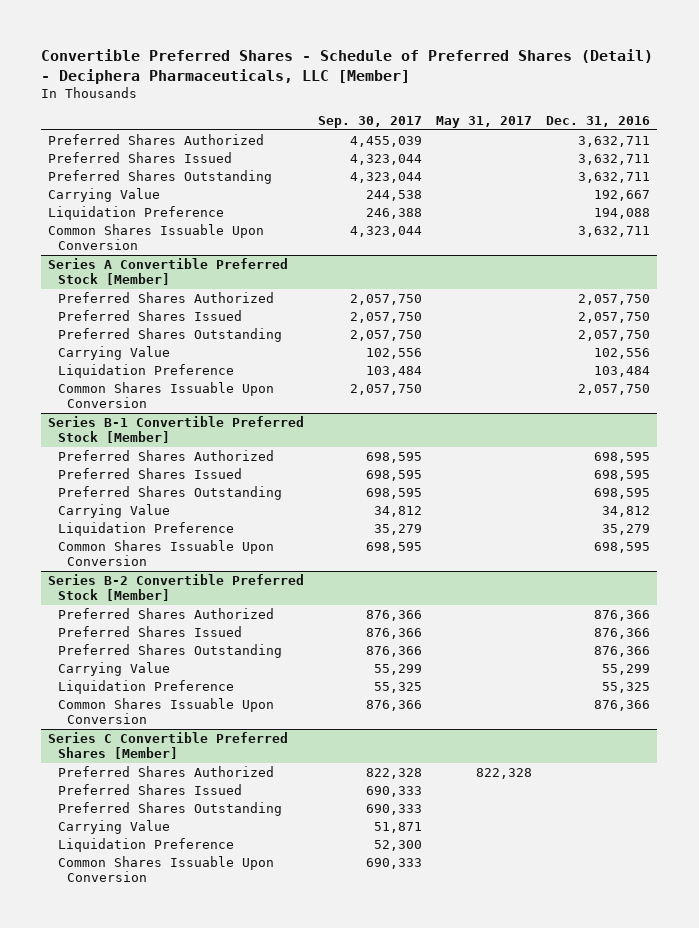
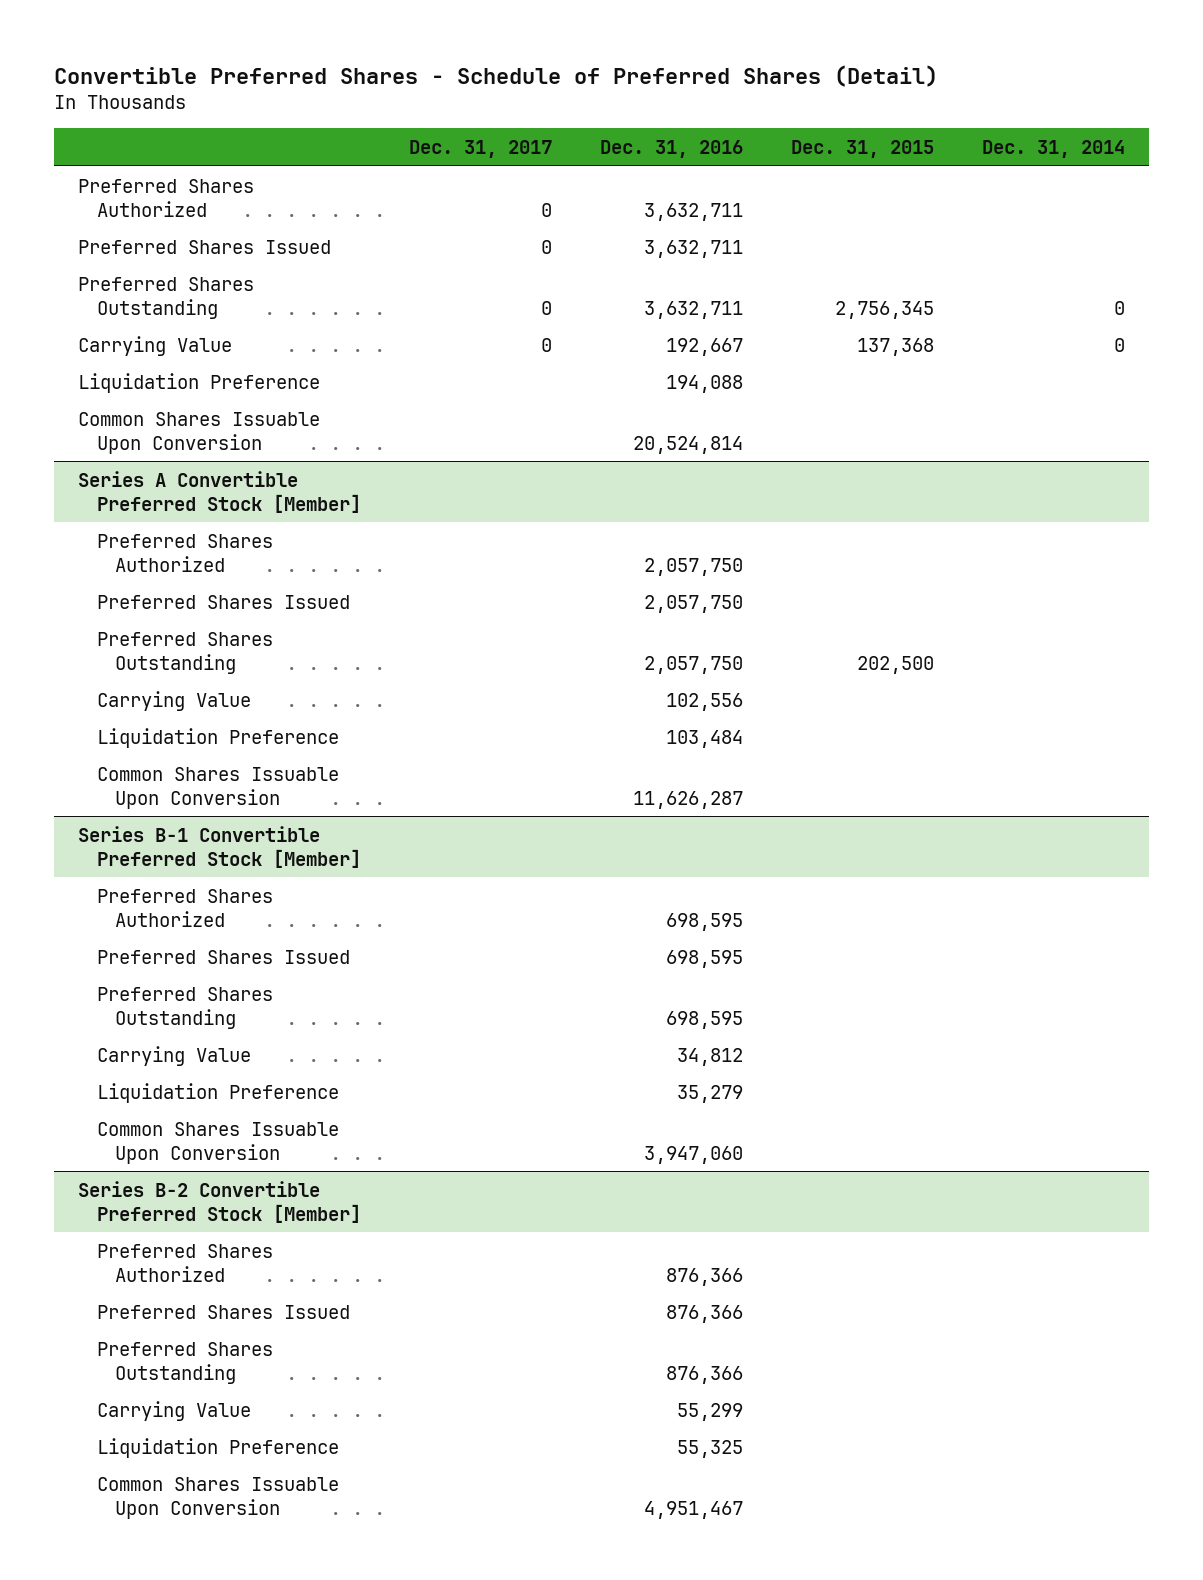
[41,49,654,85] Convertible Preferred Shares - Schedule of Preferred Shares (Detail) - Deciphera Pharmaceuticals, LLC [Member] -> [54,64,939,87] Convertible Preferred Shares - Schedule of Preferred Shares (Detail)
[318,116,423,129] Sep. 30, 2017 -> none
[436,116,533,129] May 31, 2017 -> none
none -> [408,139,552,158] Dec. 31, 2017
none -> [791,139,935,158] Dec. 31, 2015
none -> [982,139,1126,158] Dec. 31, 2014
[578,225,651,237] 3,632,711 -> [632,435,743,454] 20,524,814
[578,383,651,395] 2,057,750 -> [632,790,743,809] 11,626,287
[594,541,651,553] 698,595 -> [643,1145,743,1164] 3,947,060
[48,731,289,759] Series C Convertible Preferred Shares [Member] -> none
[57,765,274,777] Preferred Shares Authorized -> none
[57,783,242,795] Preferred Shares Issued -> none
[57,801,282,816] Preferred Shares Outstanding -> none
[57,819,170,834] Carrying Value -> none
[57,837,234,852] Liquidation Preference -> none
[57,855,274,882] Common Shares Issuable Upon Conversion -> none
[594,699,651,711] 876,366 -> [643,1500,743,1519] 4,951,467

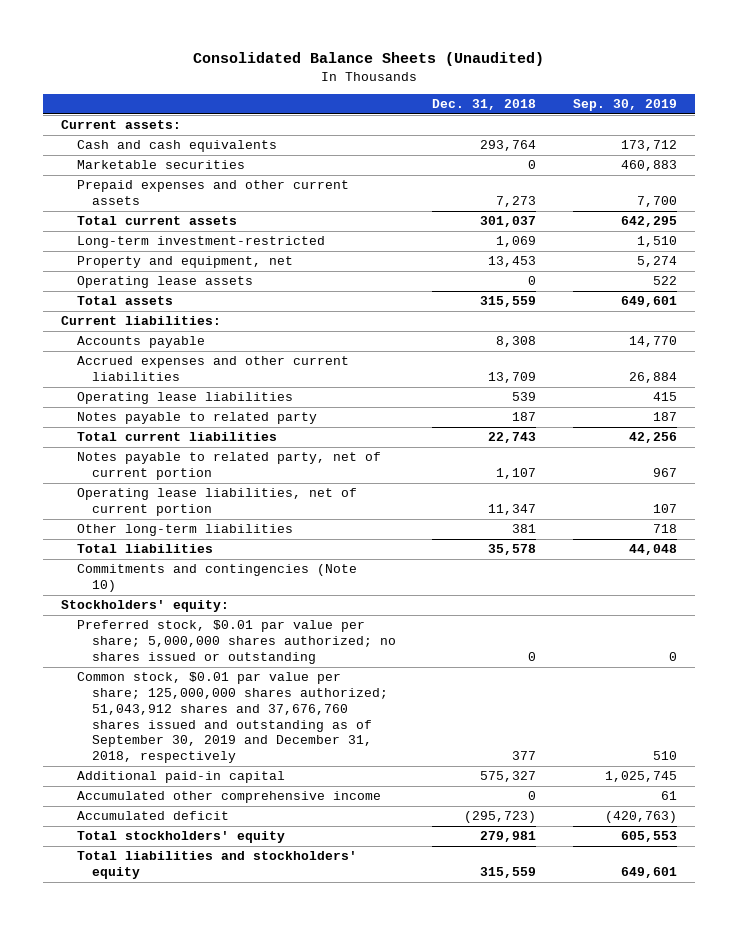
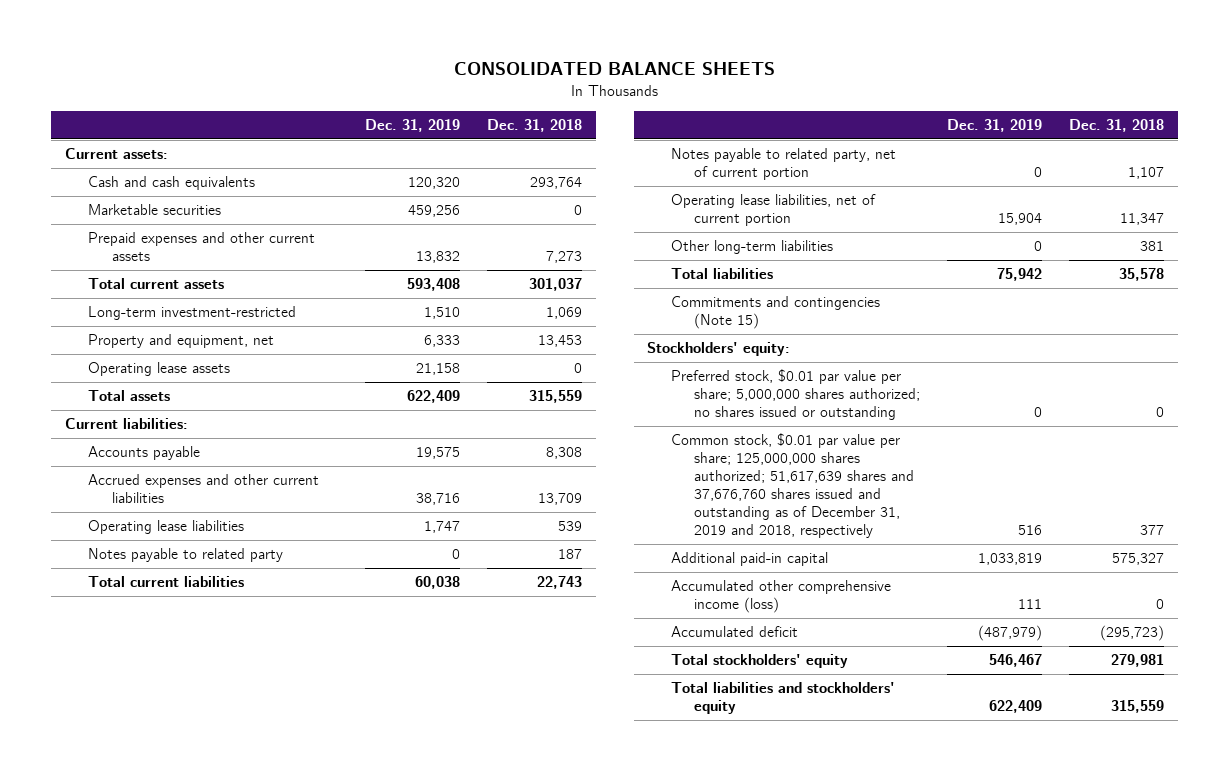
[193,52,545,67] Consolidated Balance Sheets (Unaudited) -> [453,62,775,76] CONSOLIDATED BALANCE SHEETS
[572,98,677,111] Sep. 30, 2019 -> none
none -> [365,119,461,133] Dec. 31, 2019
[76,564,357,593] Commitments and contingencies (Note 10) -> [670,296,880,330] Commitments and contingencies (Note 15)
[76,672,389,764] Common stock, $0.01 par value per share; 125,000,000 shares authorized; 51,043,912 shares and 37,676,760 shares issued and outstanding as of September 30, 2019 and December 31, 2018, respectively -> [670,433,915,539] Common stock, $0.01 par value per share; 125,000,000 shares authorized; 51,617,639 shares and 37,676,760 shares issued and outstanding as of December 31, 2019 and 2018, respectively
[76,791,381,804] Accumulated other comprehensive income -> [670,580,891,614] Accumulated other comprehensive income (loss)

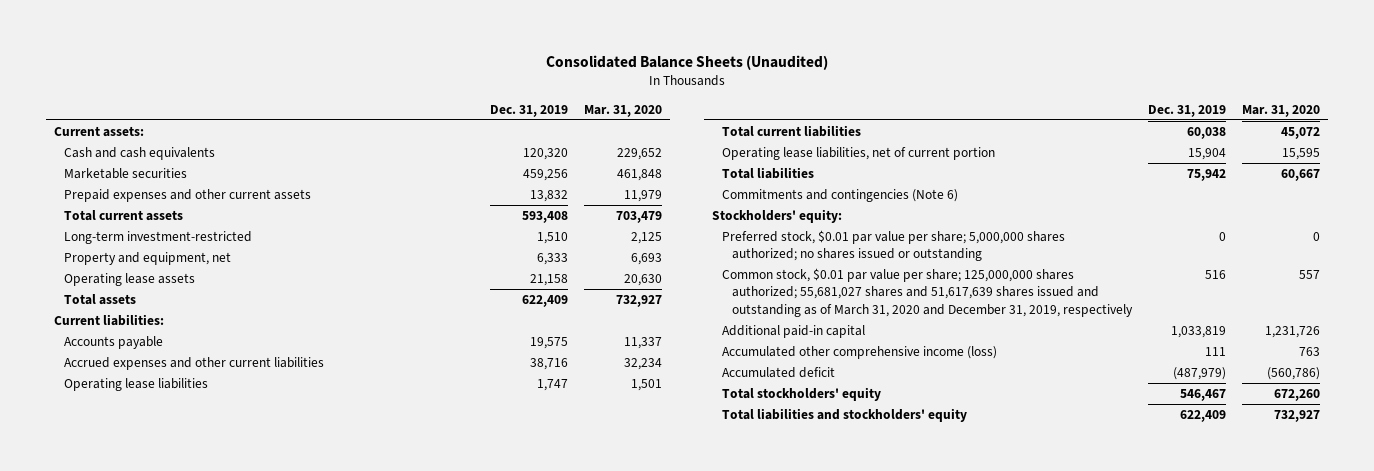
[453,62,775,76] CONSOLIDATED BALANCE SHEETS -> [545,54,828,70] Consolidated Balance Sheets (Unaudited)
[487,119,583,133] Dec. 31, 2018 -> none
none -> [583,104,662,117] Mar. 31, 2020
[88,548,284,563] Notes payable to related party -> none
[670,148,896,181] Notes payable to related party, net of current portion -> none
[670,240,833,255] Other long-term liabilities -> none
[670,296,880,330] Commitments and contingencies (Note 15) -> [721,188,958,202] Commitments and contingencies (Note 6)
[670,433,915,539] Common stock, $0.01 par value per share; 125,000,000 shares authorized; 51,617,639 shares and 37,676,760 shares issued and outstanding as of December 31, 2019 and 2018, respectively -> [721,267,1133,317] Common stock, $0.01 par value per share; 125,000,000 shares authorized; 55,681,027 shares and 51,617,639 shares issued and outstanding as of March 31, 2020 and December 31, 2019, respectively

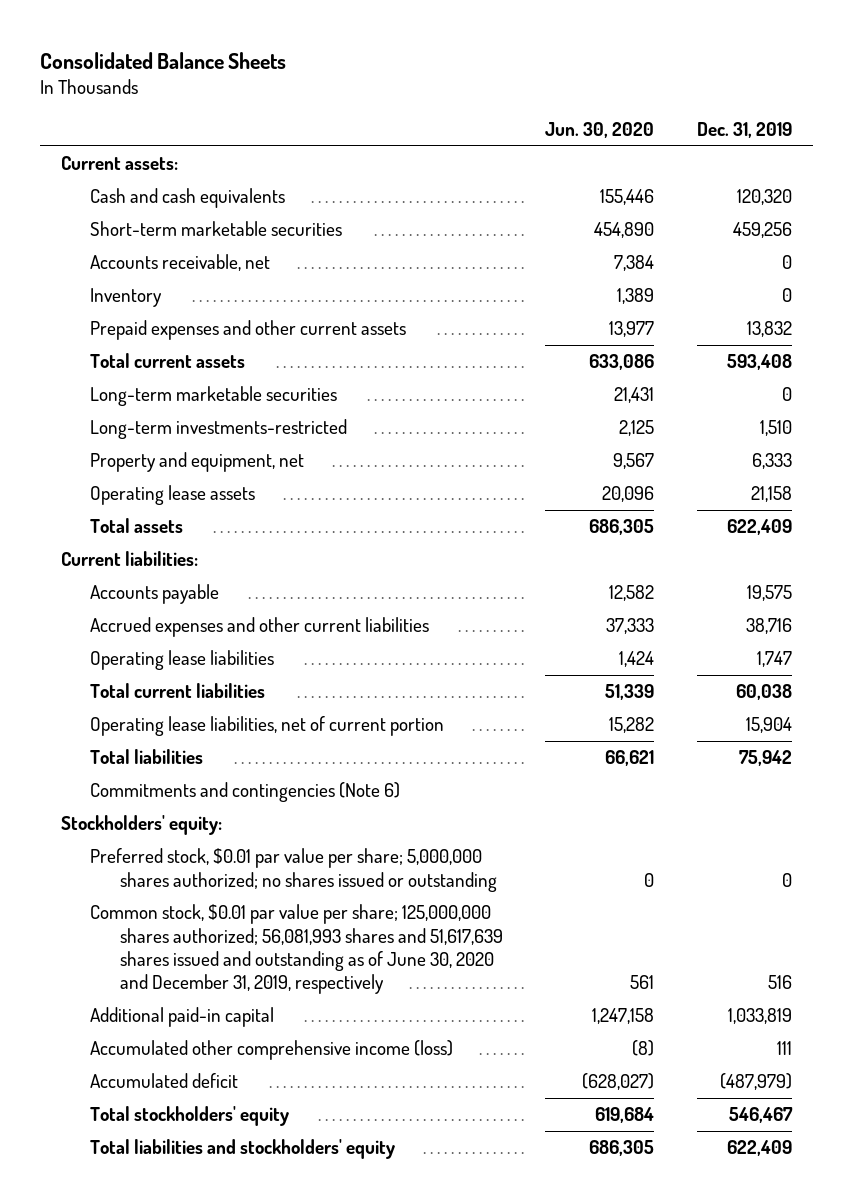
[545,54,828,70] Consolidated Balance Sheets (Unaudited) -> [39,52,286,70] Consolidated Balance Sheets
[583,104,662,117] Mar. 31, 2020 -> none
none -> [545,122,655,139] Jun. 30, 2020
[63,167,187,179] Marketable securities -> [90,221,343,237] Short-term marketable securities
none -> [90,254,271,272] Accounts receivable, net
none -> [90,288,163,308] Inventory
none -> [90,386,338,407] Long-term marketable securities
[63,230,252,244] Long-term investment-restricted -> [90,419,348,440] Long-term investments-restricted
[721,267,1133,317] Common stock, $0.01 par value per share; 125,000,000 shares authorized; 55,681,027 shares and 51,617,639 shares issued and outstanding as of March 31, 2020 and December 31, 2019, respectively -> [90,904,503,995] Common stock, $0.01 par value per share; 125,000,000 shares authorized; 56,081,993 shares and 51,617,639 shares issued and outstanding as of June 30, 2020 and December 31, 2019, respectively

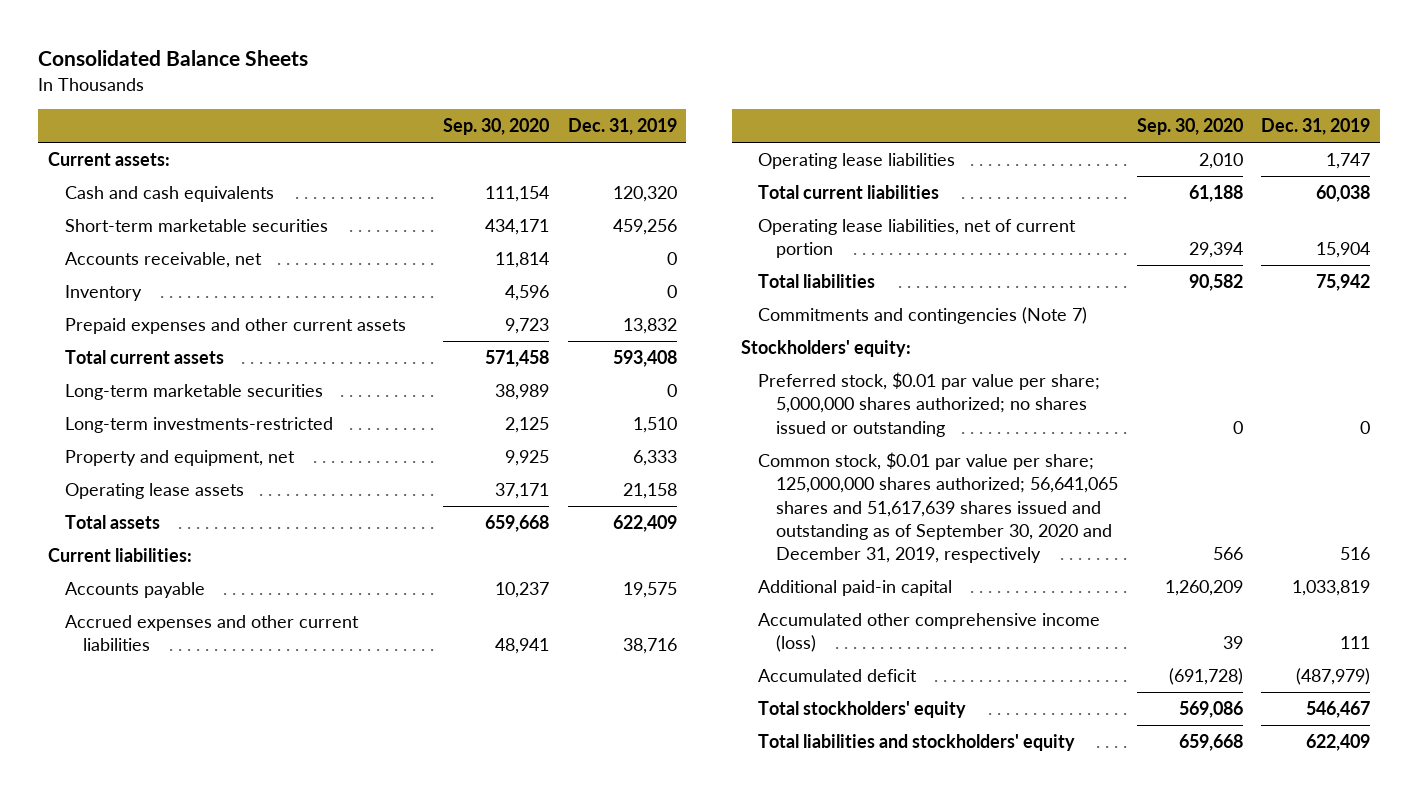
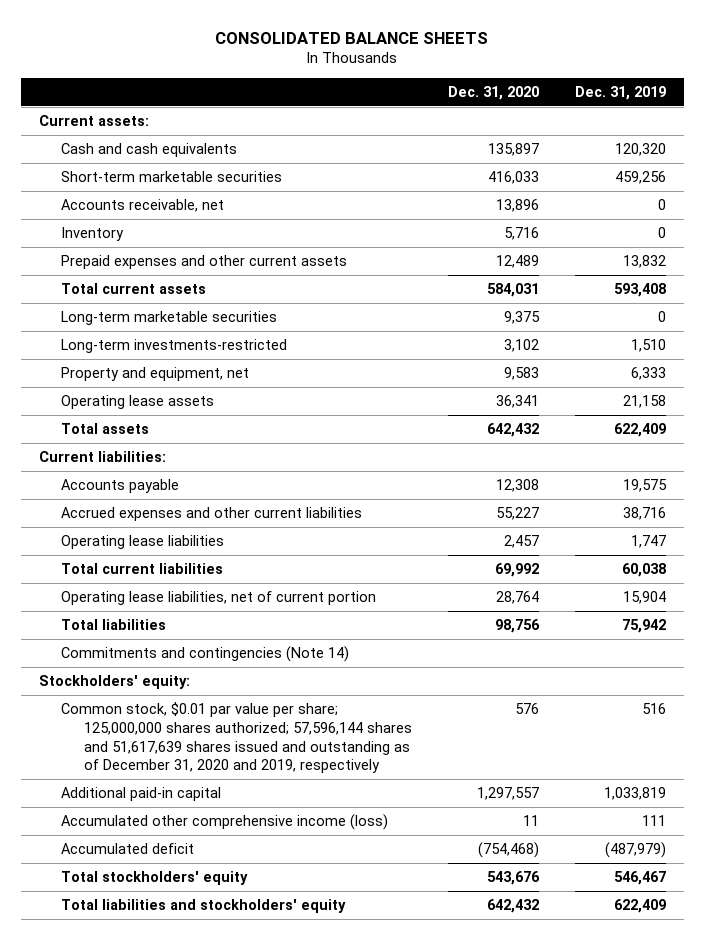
[38,50,309,67] Consolidated Balance Sheets -> [215,31,489,44] CONSOLIDATED BALANCE SHEETS
[443,117,550,135] Sep. 30, 2020 -> none
none -> [447,85,539,100] Dec. 31, 2020
[758,307,1088,325] Commitments and contingencies (Note 7) -> [61,646,350,663] Commitments and contingencies (Note 14)
[758,372,1101,437] Preferred stock, $0.01 par value per share; 5,000,000 shares authorized; no shares issued or outstanding -> none
[758,452,1118,564] Common stock, $0.01 par value per share; 125,000,000 shares authorized; 56,641,065 shares and 51,617,639 shares issued and outstanding as of September 30, 2020 and December 31, 2019, respectively -> [61,702,412,774] Common stock, $0.01 par value per share; 125,000,000 shares authorized; 57,596,144 shares and 51,617,639 shares issued and outstanding as of December 31, 2020 and 2019, respectively

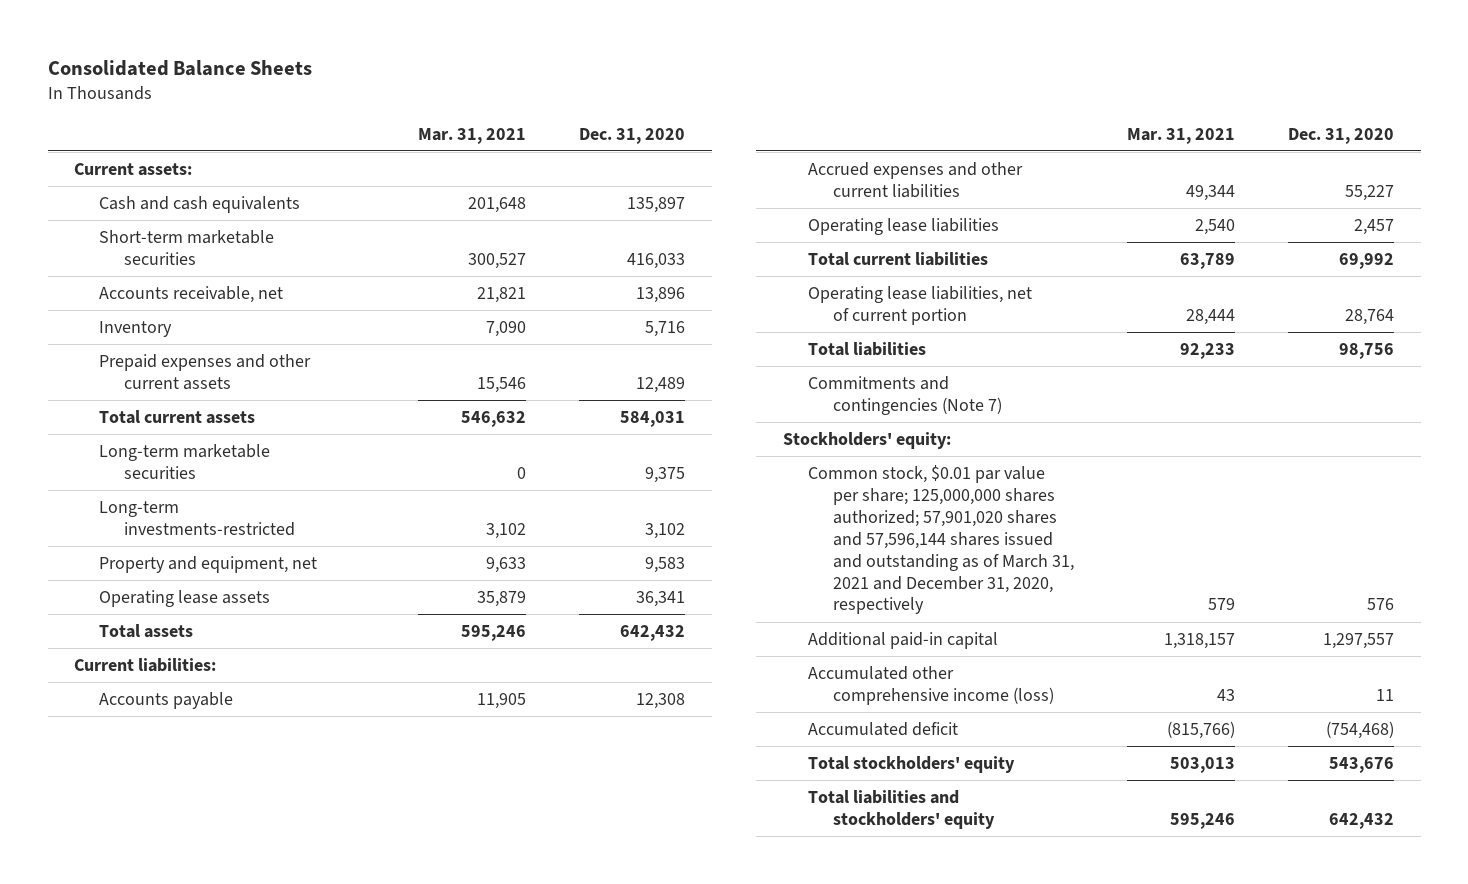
[215,31,489,44] CONSOLIDATED BALANCE SHEETS -> [47,60,312,77] Consolidated Balance Sheets
[574,85,666,100] Dec. 31, 2019 -> none
none -> [418,127,527,144] Mar. 31, 2021
[61,646,350,663] Commitments and contingencies (Note 14) -> [807,375,1002,415] Commitments and contingencies (Note 7)
[61,702,412,774] Common stock, $0.01 par value per share; 125,000,000 shares authorized; 57,596,144 shares and 51,617,639 shares issued and outstanding as of December 31, 2020 and 2019, respectively -> [807,464,1074,615] Common stock, $0.01 par value per share; 125,000,000 shares authorized; 57,901,020 shares and 57,596,144 shares issued and outstanding as of March 31, 2021 and December 31, 2020, respectively

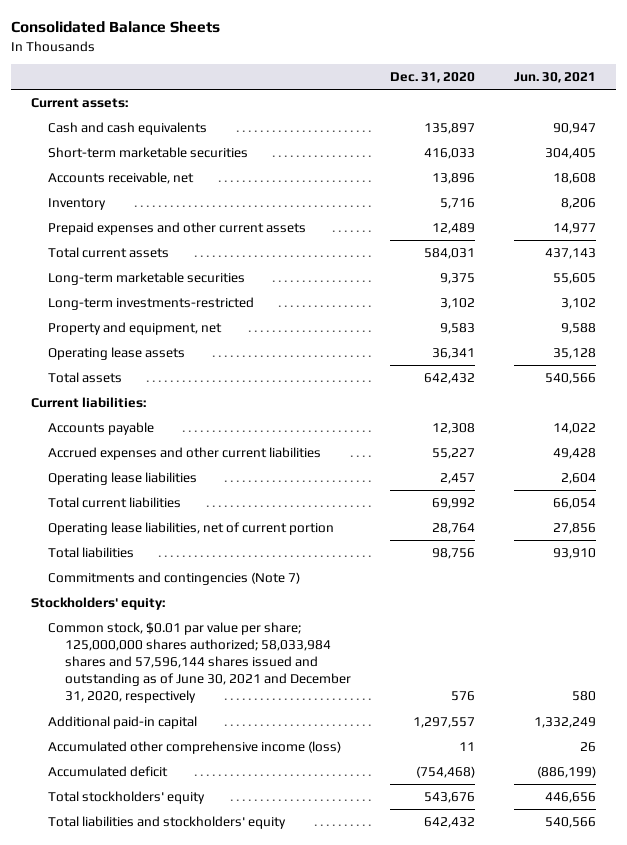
[418,127,527,144] Mar. 31, 2021 -> none
none -> [514,71,597,83] Jun. 30, 2021
[807,464,1074,615] Common stock, $0.01 par value per share; 125,000,000 shares authorized; 57,901,020 shares and 57,596,144 shares issued and outstanding as of March 31, 2021 and December 31, 2020, respectively -> [47,621,351,704] Common stock, $0.01 par value per share; 125,000,000 shares authorized; 58,033,984 shares and 57,596,144 shares issued and outstanding as of June 30, 2021 and December 31, 2020, respectively

